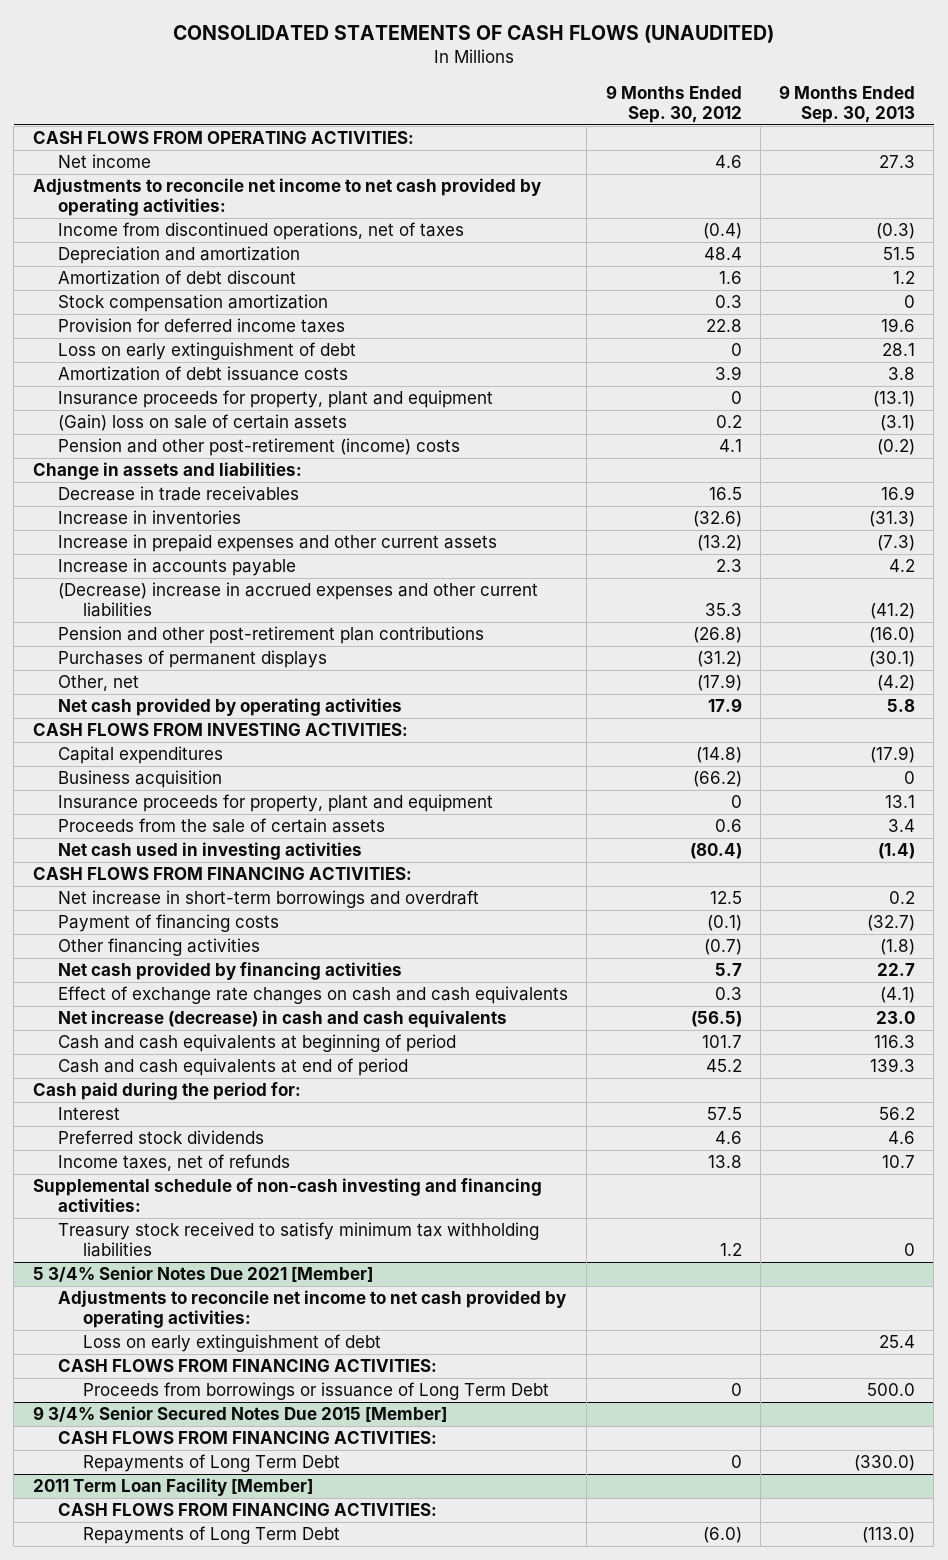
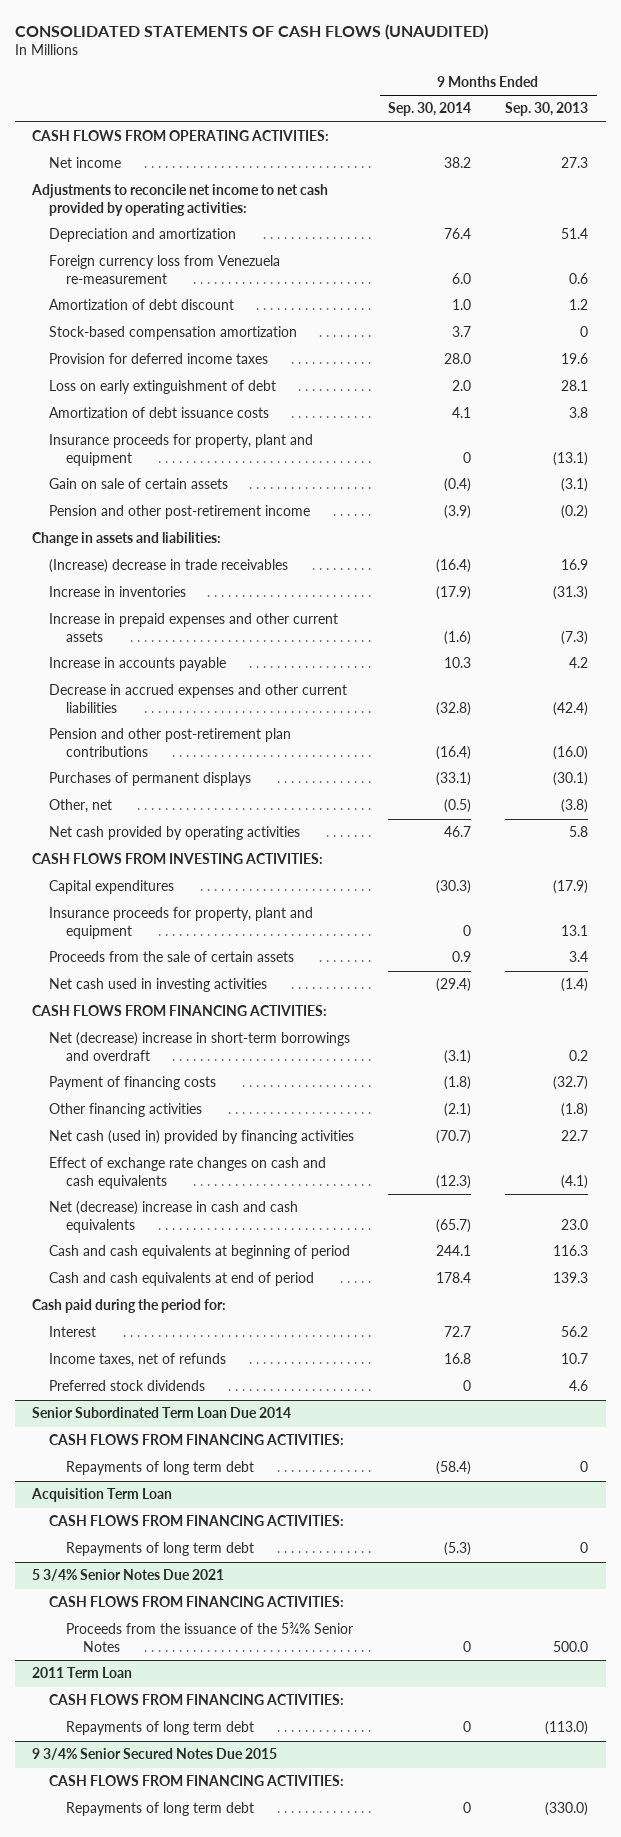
[605,85,742,123] 9 Months Ended Sep. 30, 2012 -> none
none -> [388,102,472,117] Sep. 30, 2014
[57,222,464,241] Income from discontinued operations, net of taxes -> none
[883,247,916,261] 51.5 -> [561,228,589,240] 51.4
none -> [49,255,281,284] Foreign currency loss from Venezuela re-measurement
[57,294,328,313] Stock compensation amortization -> [49,326,298,341] Stock-based compensation amortization
[57,414,347,432] (Gain) loss on sale of certain assets -> [49,478,229,490] Gain on sale of certain assets
[57,438,460,457] Pension and other post-retirement (income) costs -> [49,505,311,520] Pension and other post-retirement income
[57,486,299,502] Decrease in trade receivables -> [49,559,289,574] (Increase) decrease in trade receivables
[57,582,538,618] (Decrease) increase in accrued expenses and other current liabilities -> [49,684,348,713] Decrease in accrued expenses and other current liabilities
[870,603,916,620] (41.2) -> [553,701,589,716] (42.4)
[877,675,916,692] (4.2) -> [561,799,589,814] (3.8)
[57,770,222,789] Business acquisition -> none
[57,890,479,909] Net increase in short-term borrowings and overdraft -> [49,1032,351,1061] Net (decrease) increase in short-term borrowings and overdraft
[57,962,402,981] Net cash provided by financing activities -> [49,1130,355,1145] Net cash (used in) provided by financing activities
[57,1010,507,1029] Net increase (decrease) in cash and cash equivalents -> [49,1201,299,1233] Net (decrease) increase in cash and cash equivalents
[32,1178,542,1213] Supplemental schedule of non-cash investing and financing activities: -> none
[57,1222,539,1258] Treasury stock received to satisfy minimum tax withholding liabilities -> none
[32,1266,373,1283] 5 3/4% Senior Notes Due 2021 [Member] -> none
[57,1290,566,1329] Adjustments to reconcile net income to net cash provided by operating activities: -> none
[83,1334,382,1353] Loss on early extinguishment of debt -> none
[57,1130,264,1145] Preferred stock dividends -> [49,1380,206,1392] Preferred stock dividends
none -> [32,1407,292,1419] Senior Subordinated Term Loan Due 2014
[83,1382,550,1401] Proceeds from borrowings or issuance of Long Term Debt -> none
[32,1406,447,1423] 9 3/4% Senior Secured Notes Due 2015 [Member] -> none
none -> [66,1461,255,1476] Repayments of long term debt
none -> [31,1488,173,1503] Acquisition Term Loan
[32,1478,313,1497] 2011 Term Loan Facility [Member] -> none
[83,1454,341,1473] Repayments of Long Term Debt -> [66,1542,255,1557] Repayments of long term debt
[854,1455,916,1472] (330.0) -> [580,1542,589,1554] 0
none -> [32,1569,225,1582] 5 3/4% Senior Notes Due 2021
none -> [66,1622,354,1652] Proceeds from the issuance of the 5¾% Senior Notes
none -> [32,1667,133,1679] 2011 Term Loan
none -> [49,1694,345,1706] CASH FLOWS FROM FINANCING ACTIVITIES:
[83,1526,341,1545] Repayments of Long Term Debt -> [66,1721,255,1736] Repayments of long term debt
none -> [32,1748,278,1761] 9 3/4% Senior Secured Notes Due 2015
none -> [49,1775,345,1787] CASH FLOWS FROM FINANCING ACTIVITIES:
none -> [66,1802,255,1817] Repayments of long term debt

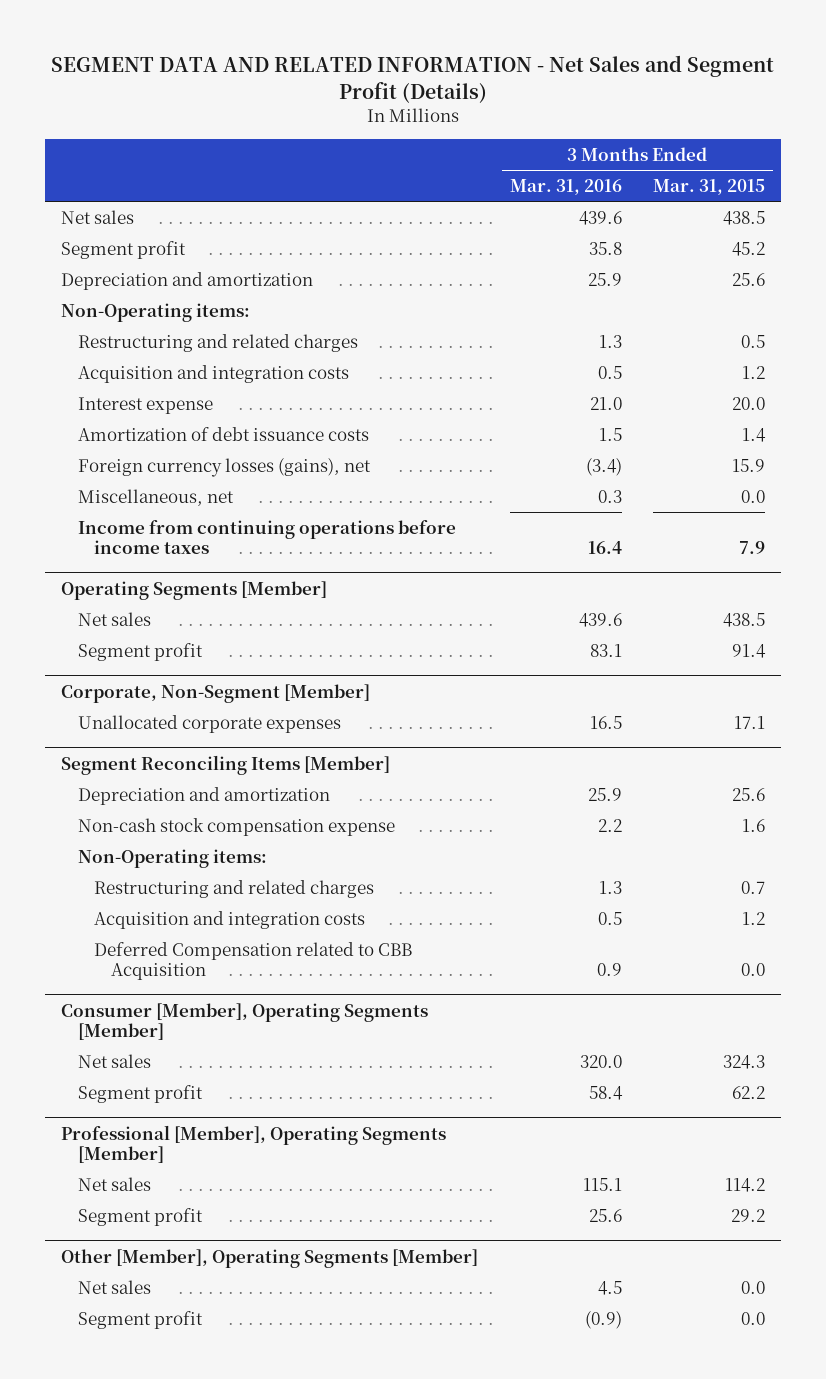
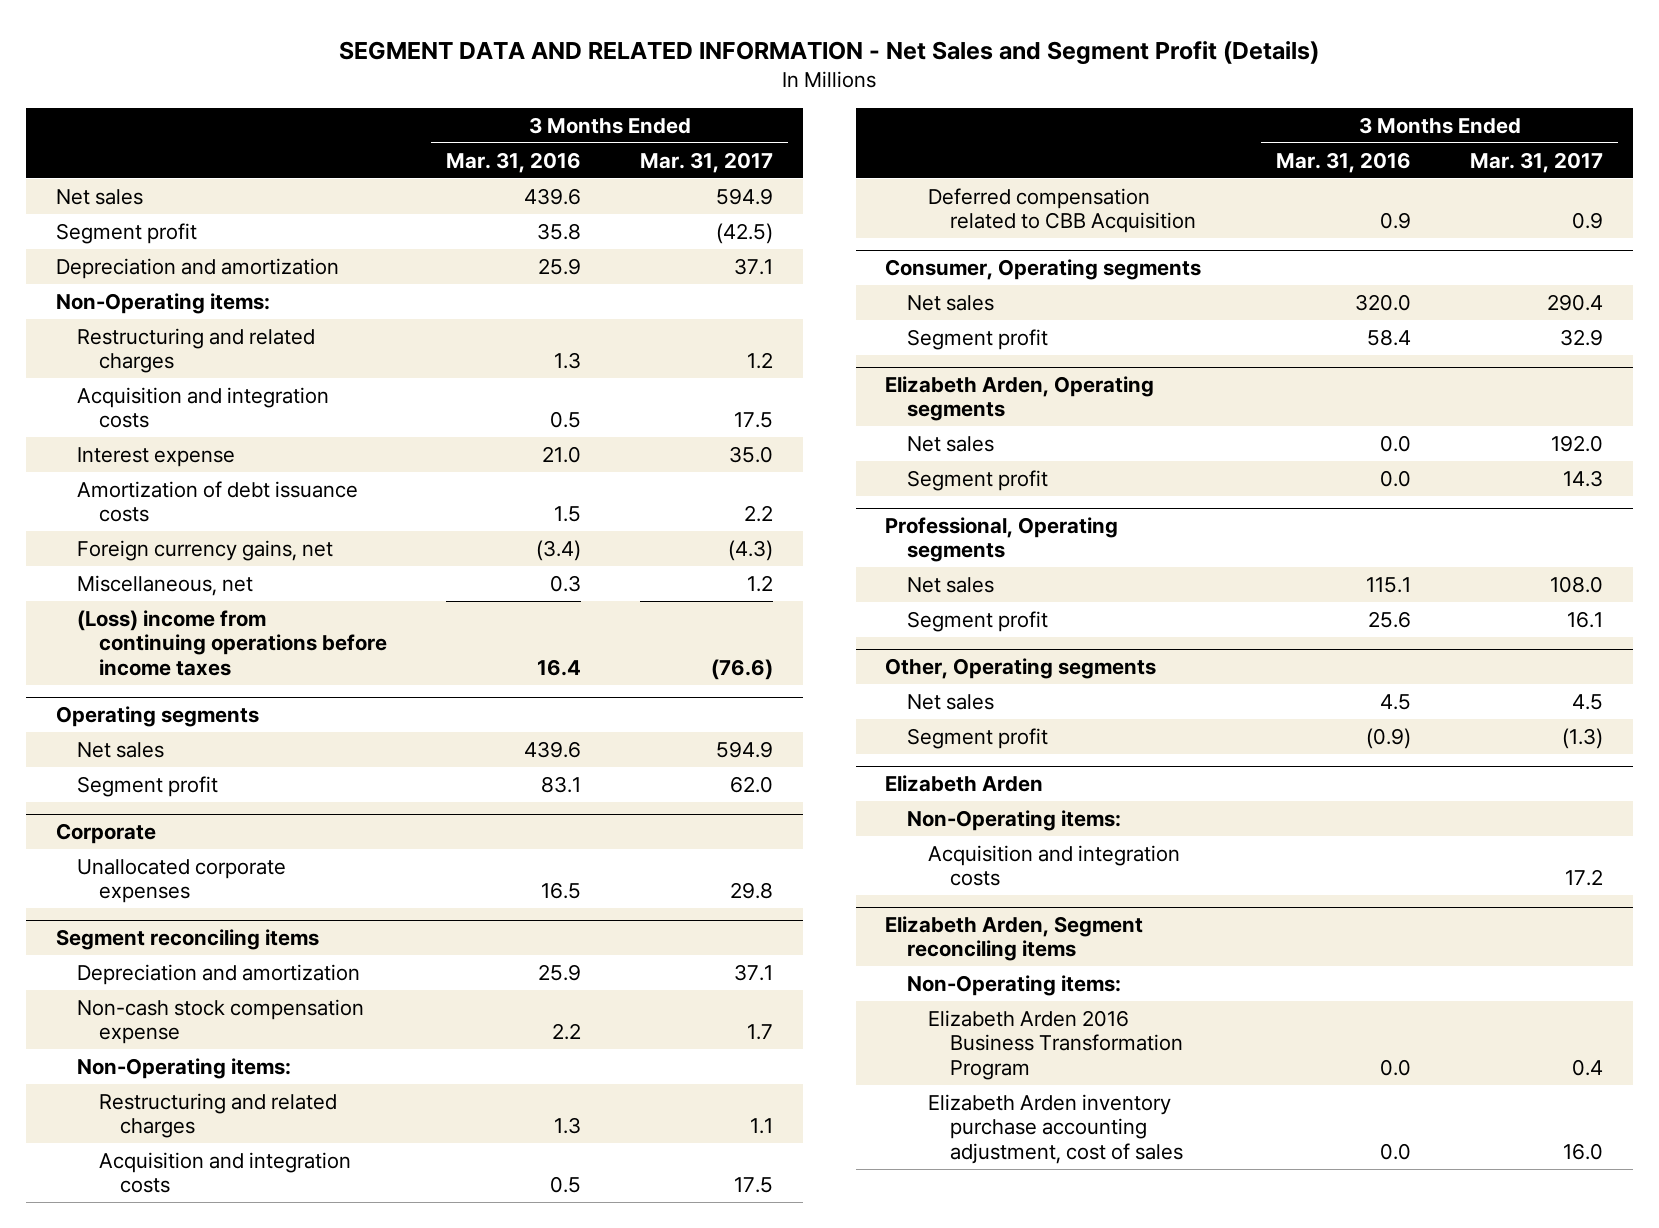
[653,179,766,196] Mar. 31, 2015 -> none
none -> [640,151,774,173] Mar. 31, 2017
[77,457,371,477] Foreign currency losses (gains), net -> [77,539,334,561] Foreign currency gains, net
[77,519,456,554] Income from continuing operations before income taxes -> [77,609,387,676] (Loss) income from continuing operations before income taxes
[61,580,328,600] Operating Segments [Member] -> [55,706,259,728] Operating segments
[61,683,371,703] Corporate, Non-Segment [Member] -> [55,823,156,845] Corporate
[61,754,391,775] Segment Reconciling Items [Member] -> [55,929,319,951] Segment reconciling items
[94,941,413,980] Deferred Compensation related to CBB Acquisition -> [928,187,1196,234] Deferred compensation related to CBB Acquisition
[61,1002,429,1040] Consumer [Member], Operating Segments [Member] -> [885,259,1202,281] Consumer, Operating segments
none -> [885,376,1155,422] Elizabeth Arden, Operating segments
none -> [906,435,994,452] Net sales
none -> [906,469,1048,491] Segment profit
[61,1124,447,1163] Professional [Member], Operating Segments [Member] -> [885,517,1119,563] Professional, Operating segments
[61,1248,479,1268] Other [Member], Operating Segments [Member] -> [885,658,1157,680] Other, Operating segments
none -> [885,775,1044,793] Elizabeth Arden
none -> [906,809,1121,831] Non-Operating items:
none -> [928,844,1181,887] Acquisition and integration costs
none -> [885,916,1144,962] Elizabeth Arden, Segment reconciling items
none -> [906,974,1121,996] Non-Operating items:
none -> [928,1009,1183,1080] Elizabeth Arden 2016 Business Transformation Program
none -> [928,1093,1183,1164] Elizabeth Arden inventory purchase accounting adjustment, cost of sales

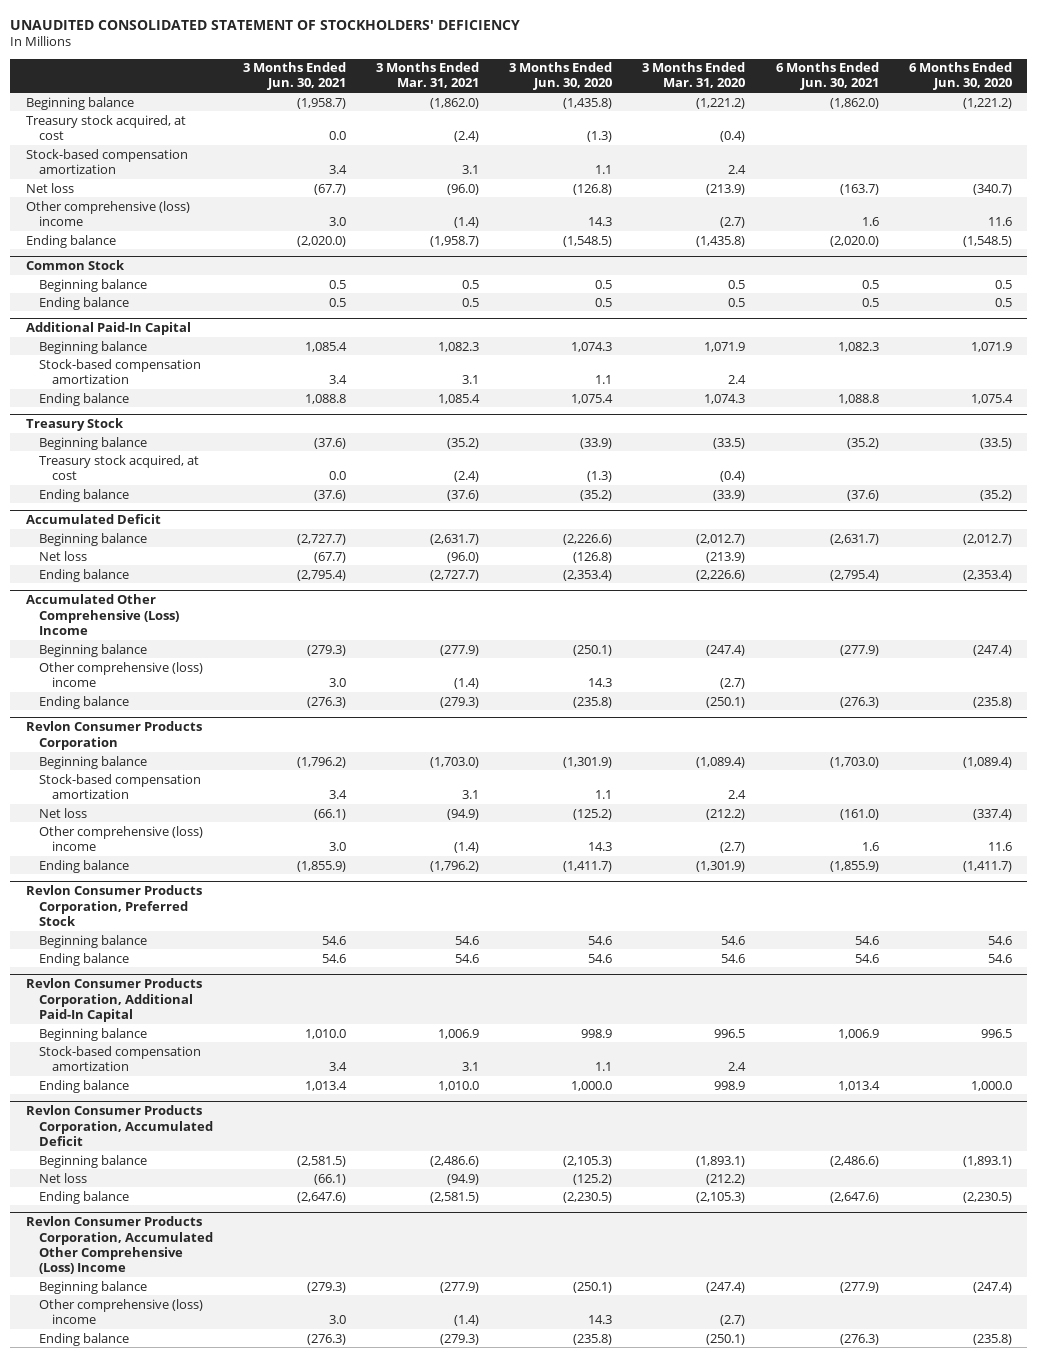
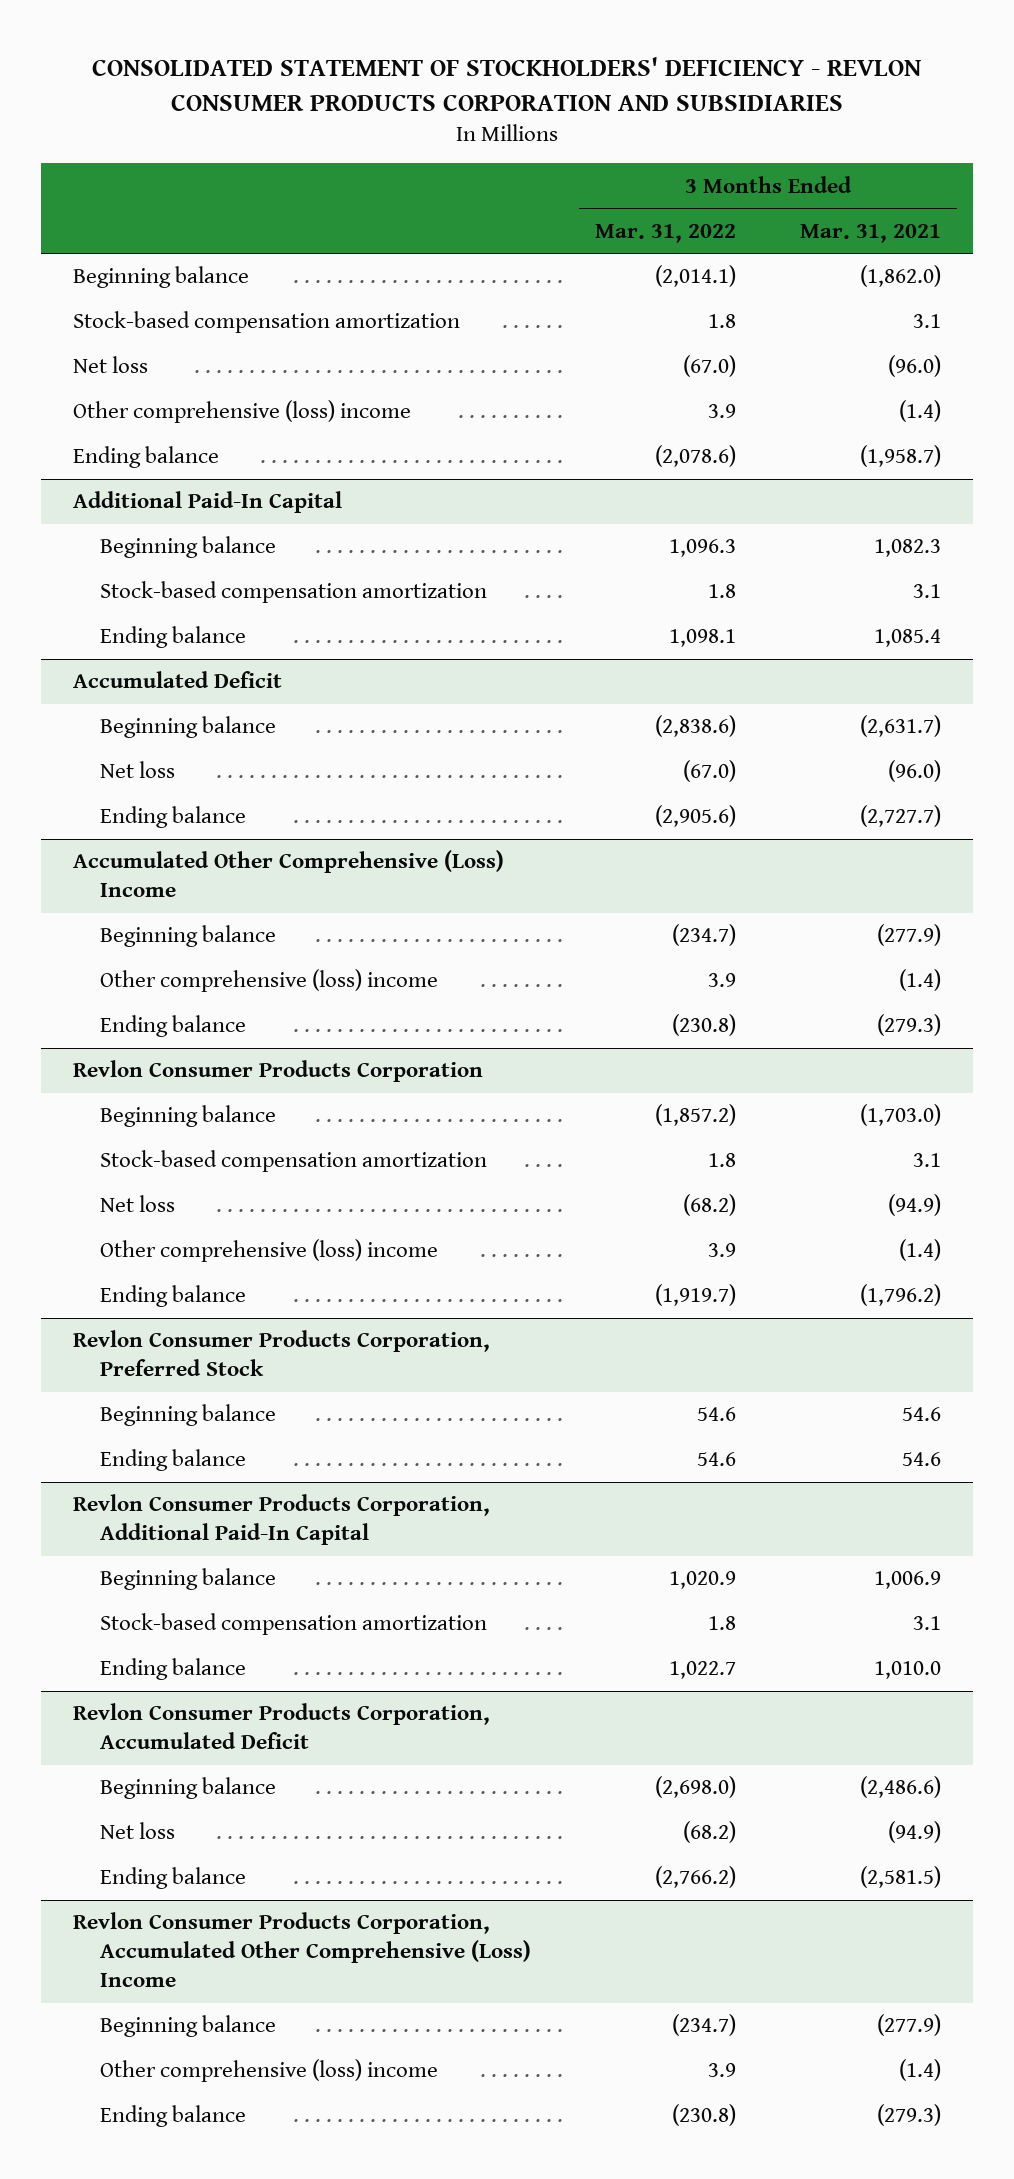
[10,19,521,30] UNAUDITED CONSOLIDATED STATEMENT OF STOCKHOLDERS' DEFICIENCY -> [92,56,922,111] CONSOLIDATED STATEMENT OF STOCKHOLDERS' DEFICIENCY - REVLON CONSUMER PRODUCTS CORPORATION AND SUBSIDIARIES
[242,62,346,91] 3 Months Ended Jun. 30, 2021 -> none
[509,62,613,91] 3 Months Ended Jun. 30, 2020 -> none
[642,62,746,89] 3 Months Ended Mar. 31, 2020 -> none
[775,62,879,91] 6 Months Ended Jun. 30, 2021 -> none
[908,62,1012,91] 6 Months Ended Jun. 30, 2020 -> none
none -> [595,223,737,243] Mar. 31, 2022
[25,114,186,140] Treasury stock acquired, at cost -> none
[25,260,125,271] Common Stock -> none
[38,278,147,292] Beginning balance -> none
[38,296,129,310] Ending balance -> none
[25,418,124,432] Treasury Stock -> none
[38,436,147,450] Beginning balance -> none
[38,454,199,480] Treasury stock acquired, at cost -> none
[38,488,129,502] Ending balance -> none

